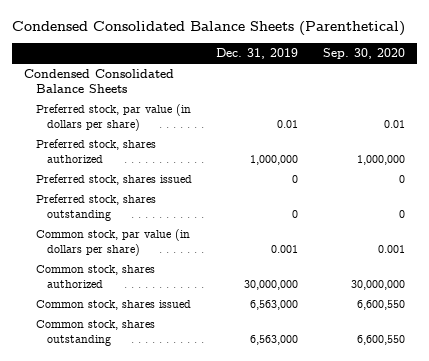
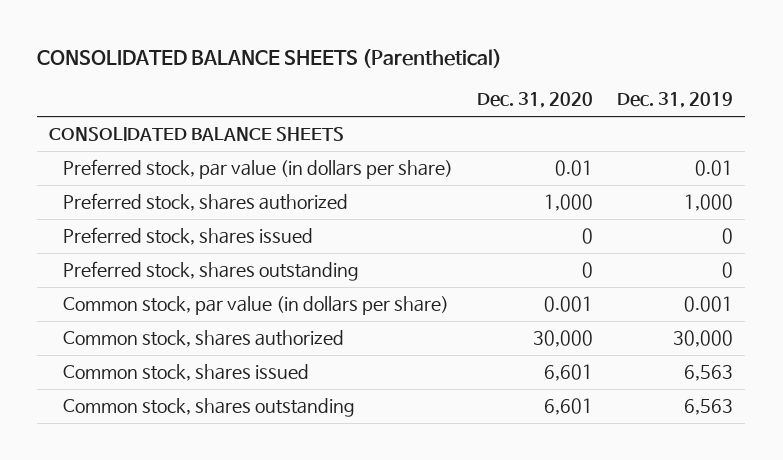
[11,20,405,36] Condensed Consolidated Balance Sheets (Parenthetical) -> [37,48,503,68] CONSOLIDATED BALANCE SHEETS (Parenthetical)
[322,48,405,60] Sep. 30, 2020 -> none
none -> [477,92,594,109] Dec. 31, 2020
[24,69,175,93] Condensed Consolidated Balance Sheets -> [49,127,345,142] CONSOLIDATED BALANCE SHEETS
[250,154,299,165] 1,000,000 -> [684,194,734,212] 1,000
[244,279,299,290] 30,000,000 -> [673,330,734,348] 30,000
[250,300,299,311] 6,563,000 -> [684,365,734,382] 6,563
[250,334,299,345] 6,563,000 -> [684,399,734,416] 6,563

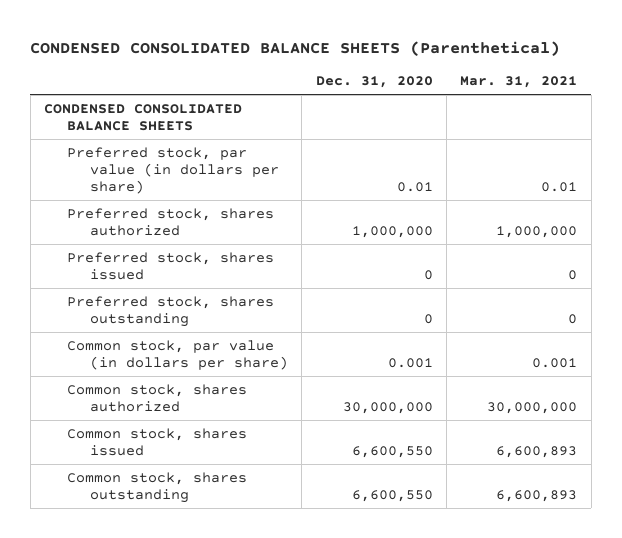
[37,48,503,68] CONSOLIDATED BALANCE SHEETS (Parenthetical) -> [30,41,561,57] CONDENSED CONSOLIDATED BALANCE SHEETS (Parenthetical)
[617,92,734,109] Dec. 31, 2019 -> none
none -> [460,76,578,89] Mar. 31, 2021
[49,127,345,142] CONSOLIDATED BALANCE SHEETS -> [44,103,243,131] CONDENSED CONSOLIDATED BALANCE SHEETS
[544,194,594,212] 1,000 -> [351,225,433,238] 1,000,000
[533,330,594,348] 30,000 -> [342,401,433,414] 30,000,000
[544,364,594,382] 6,601 -> [351,445,433,458] 6,600,550
[544,398,594,416] 6,601 -> [351,489,433,502] 6,600,550

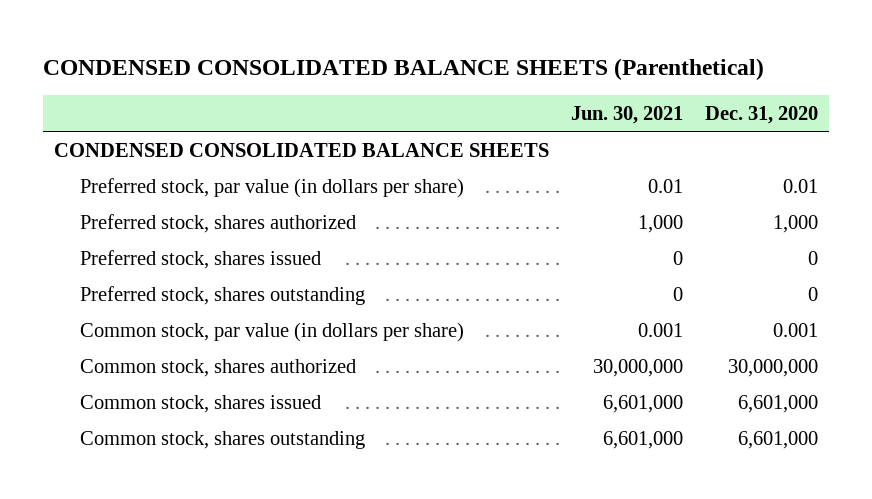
[460,76,578,89] Mar. 31, 2021 -> none
none -> [570,106,683,125] Jun. 30, 2021
[351,225,433,238] 1,000,000 -> [772,214,818,233] 1,000
[351,445,433,458] 6,600,550 -> [737,394,818,413] 6,601,000
[351,489,433,502] 6,600,550 -> [737,430,818,449] 6,601,000

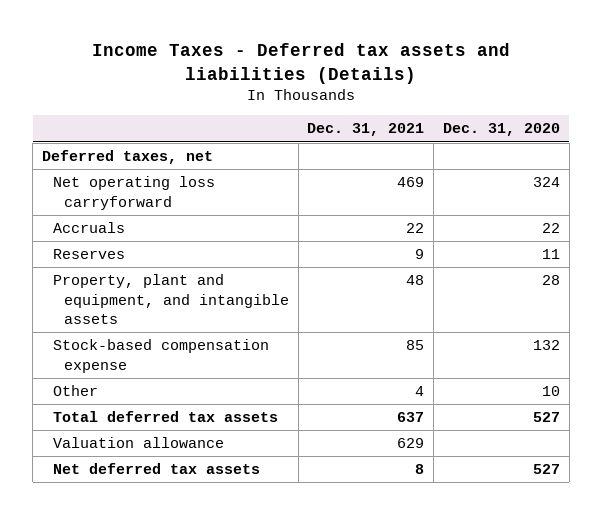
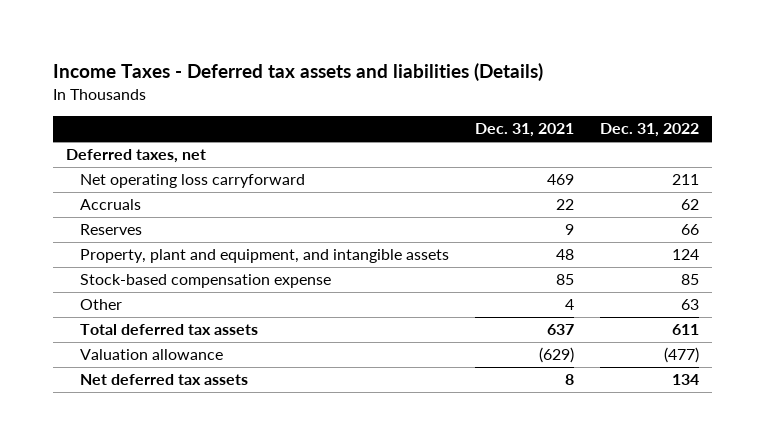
[443,123,561,137] Dec. 31, 2020 -> none
none -> [599,123,699,138] Dec. 31, 2022
[397,438,425,449] 629 -> [538,347,574,364] (629)

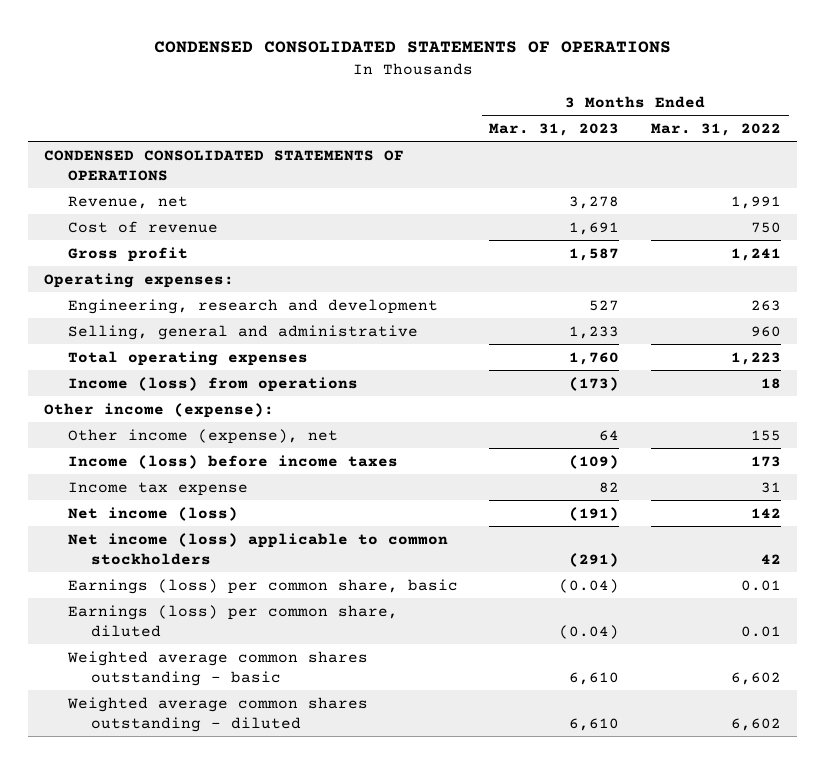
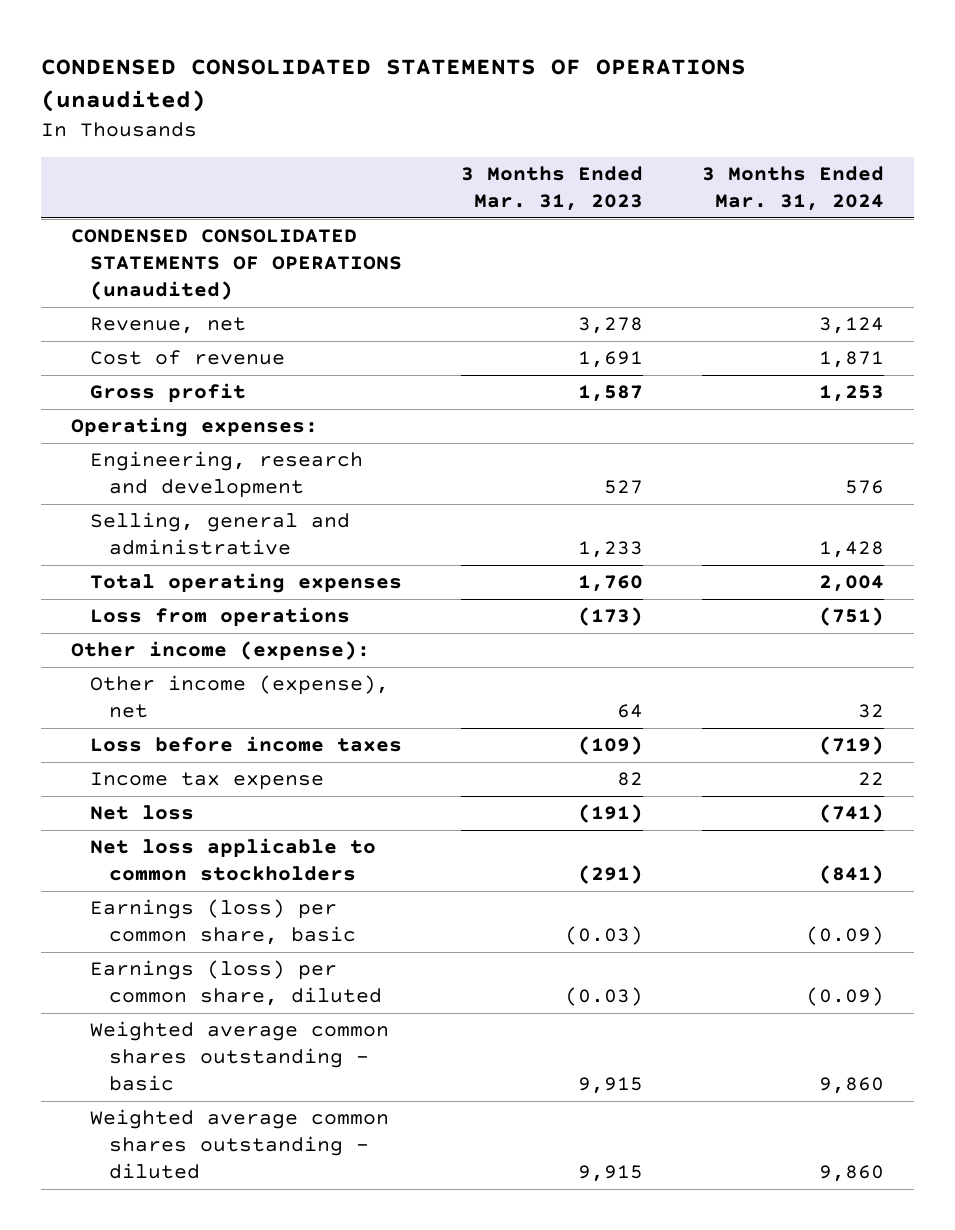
[153,41,671,54] CONDENSED CONSOLIDATED STATEMENTS OF OPERATIONS -> [41,58,747,112] CONDENSED CONSOLIDATED STATEMENTS OF OPERATIONS (unaudited)
[651,122,782,136] Mar. 31, 2022 -> none
none -> [701,166,884,211] 3 Months Ended Mar. 31, 2024
[43,149,404,182] CONDENSED CONSOLIDATED STATEMENTS OF OPERATIONS -> [70,229,402,300] CONDENSED CONSOLIDATED STATEMENTS OF OPERATIONS (unaudited)
[67,376,358,392] Income (loss) from operations -> [89,607,350,628] Loss from operations
[67,454,398,469] Income (loss) before income taxes -> [89,736,402,753] Loss before income taxes
[67,506,238,521] Net income (loss) -> [89,805,194,821] Net loss
[67,532,448,566] Net income (loss) applicable to common stockholders -> [89,838,376,882] Net loss applicable to common stockholders
[559,578,620,593] (0.04) -> [564,926,643,946] (0.03)
[559,625,620,640] (0.04) -> [564,987,643,1007] (0.03)
[569,672,620,686] 6,610 -> [577,1076,643,1094] 9,915
[569,718,620,732] 6,610 -> [577,1164,643,1182] 9,915

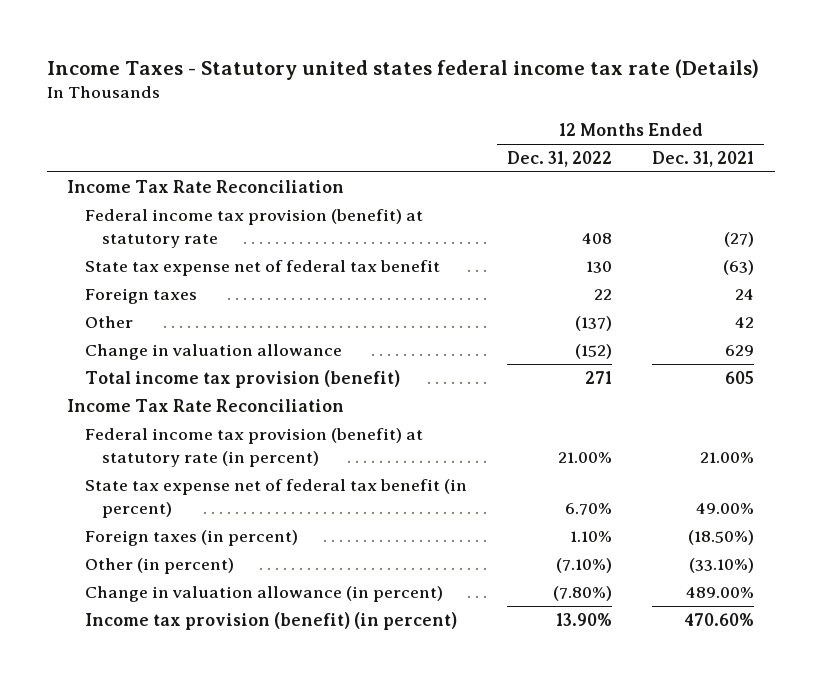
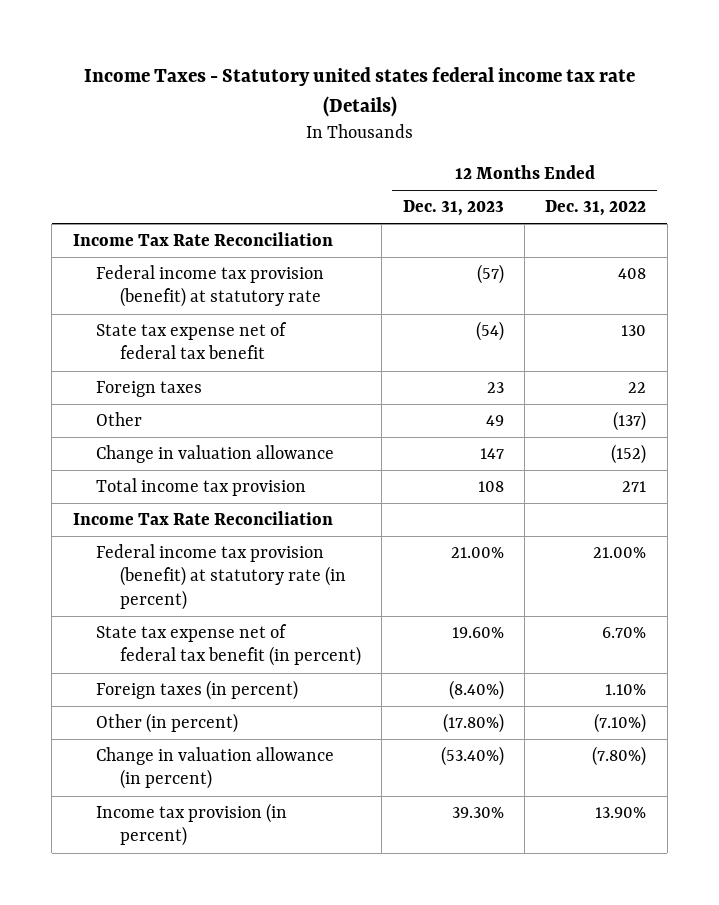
[652,151,755,168] Dec. 31, 2021 -> none
none -> [402,200,504,217] Dec. 31, 2023
[84,370,400,389] Total income tax provision (benefit) -> [96,478,307,497] Total income tax provision
[84,612,457,631] Income tax provision (benefit) (in percent) -> [96,803,288,847] Income tax provision (in percent)

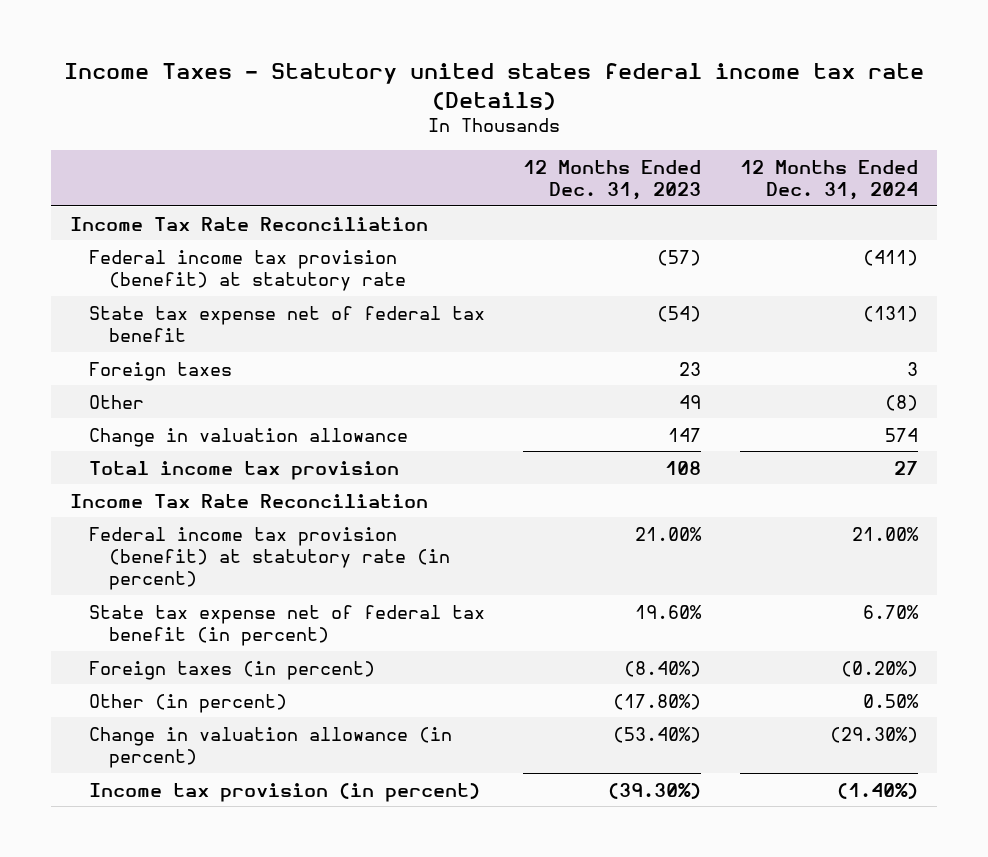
[545,200,647,217] Dec. 31, 2022 -> none
none -> [739,159,918,201] 12 Months Ended Dec. 31, 2024
[451,807,504,819] 39.30% -> [608,782,702,799] (39.30%)

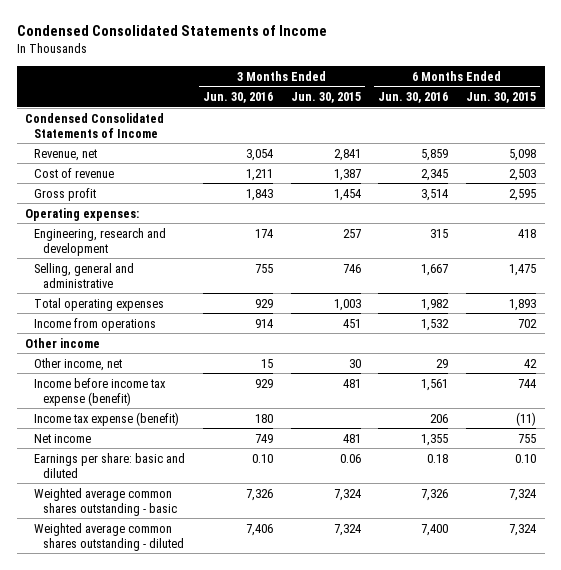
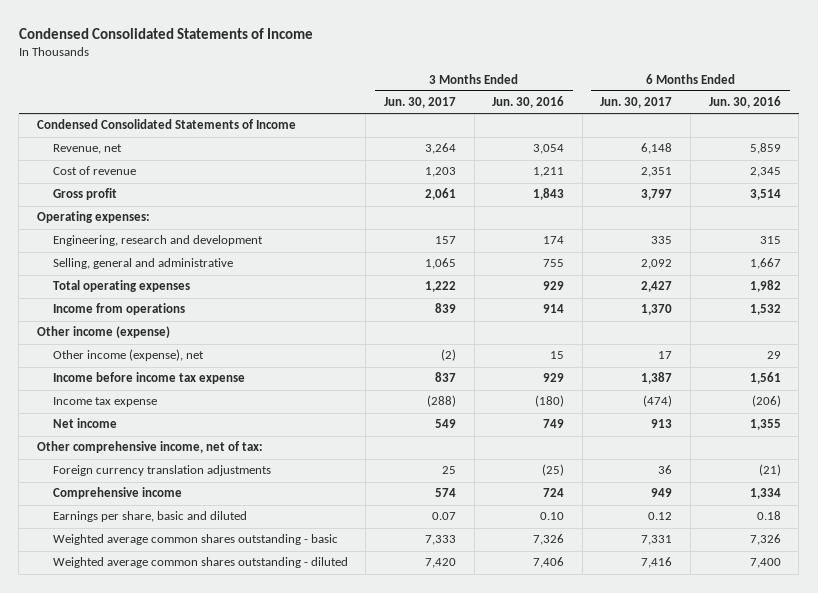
[290,92,361,104] Jun. 30, 2015 -> none
[465,92,536,104] Jun. 30, 2015 -> none
none -> [384,97,457,109] Jun. 30, 2017
none -> [600,97,673,109] Jun. 30, 2017
[25,337,101,348] Other income -> [37,326,171,339] Other income (expense)
[34,357,123,371] Other income, net -> [52,349,204,362] Other income (expense), net
[34,377,167,406] Income before income tax expense (benefit) -> [52,372,245,385] Income before income tax expense
[34,411,180,426] Income tax expense (benefit) -> [52,397,157,408] Income tax expense
[254,413,273,423] 180 -> [535,395,565,408] (180)
[430,413,449,423] 206 -> [751,395,781,408] (206)
none -> [37,441,264,454] Other comprehensive income, net of tax:
none -> [52,465,271,477] Foreign currency translation adjustments
none -> [52,487,182,500] Comprehensive income
[34,452,186,478] Earnings per share: basic and diluted -> [52,511,247,523] Earnings per share, basic and diluted

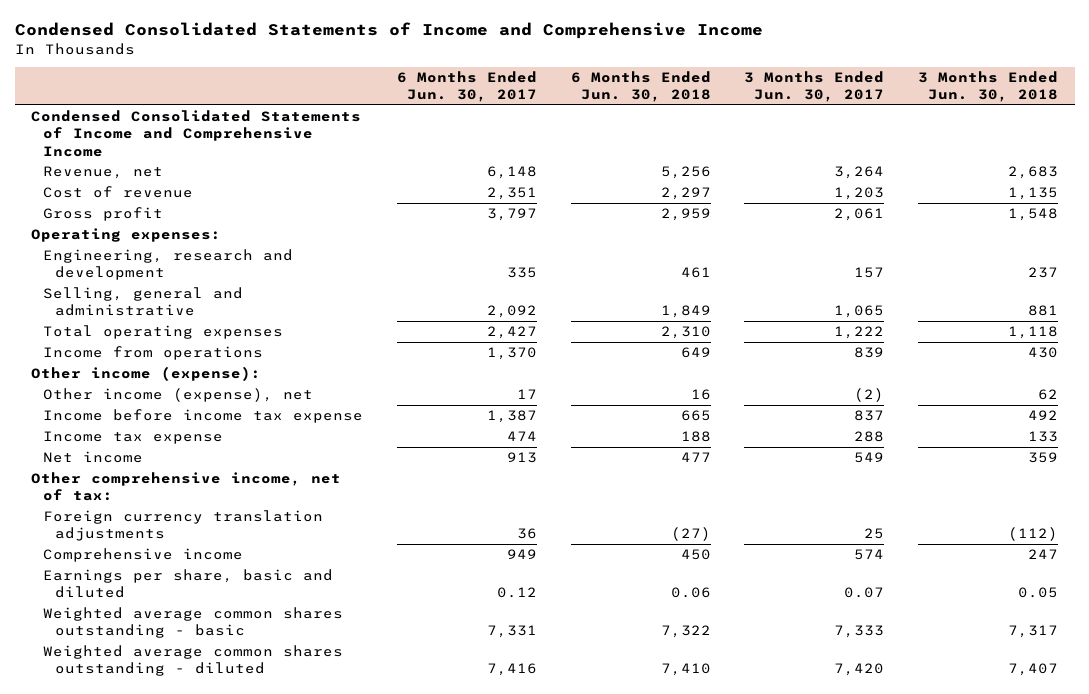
[18,27,313,39] Condensed Consolidated Statements of Income -> [14,22,763,40] Condensed Consolidated Statements of Income and Comprehensive Income
[492,96,565,109] Jun. 30, 2016 -> none
[708,96,781,109] Jun. 30, 2016 -> none
none -> [570,70,711,103] 6 Months Ended Jun. 30, 2018
none -> [917,70,1058,103] 3 Months Ended Jun. 30, 2018
[37,119,297,130] Condensed Consolidated Statements of Income -> [31,110,362,157] Condensed Consolidated Statements of Income and Comprehensive Income
[37,326,171,339] Other income (expense) -> [31,366,262,382] Other income (expense):
[427,395,457,408] (288) -> [854,431,885,443] 288
[643,395,673,408] (474) -> [507,431,538,442] 474

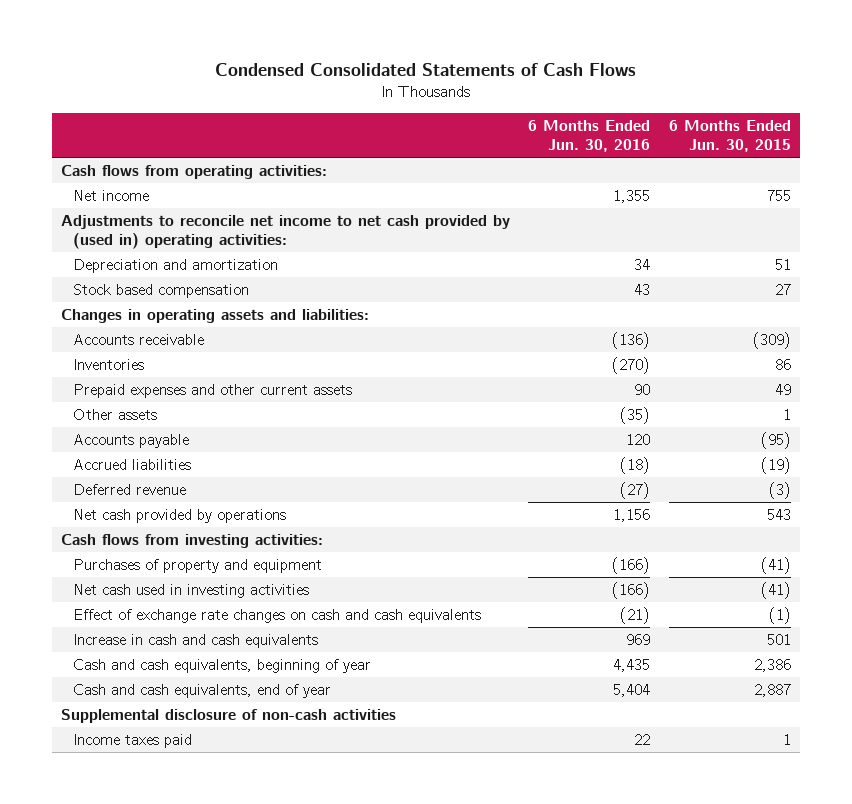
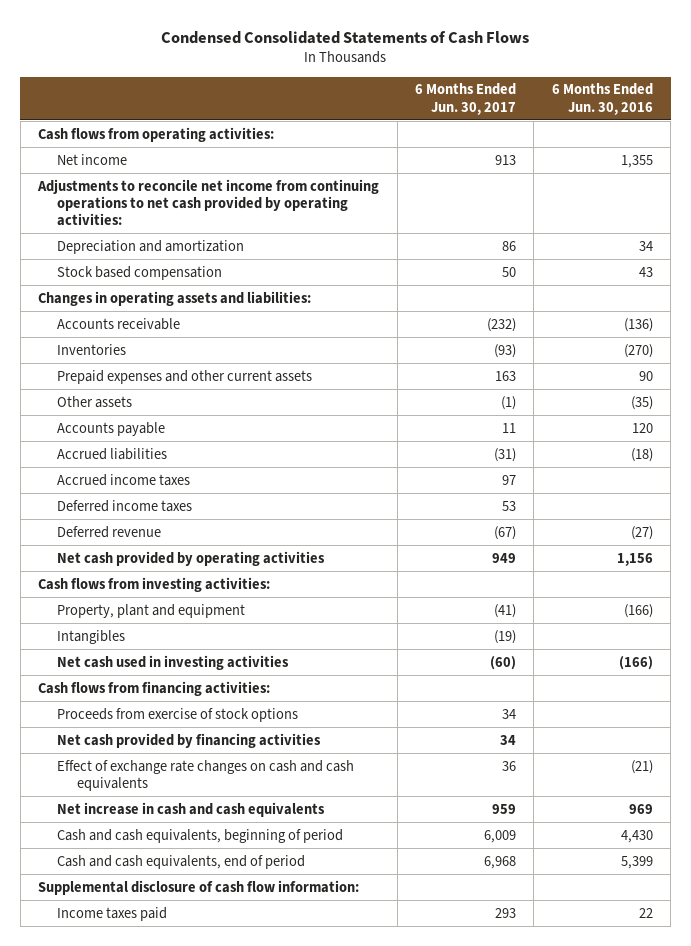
[668,119,791,153] 6 Months Ended Jun. 30, 2015 -> none
none -> [414,83,516,115] 6 Months Ended Jun. 30, 2017
[60,214,510,250] Adjustments to reconcile net income to net cash provided by (used in) operating activities: -> [37,178,380,227] Adjustments to reconcile net income from continuing operations to net cash provided by operating activities:
none -> [57,473,191,486] Accrued income taxes
none -> [57,499,193,512] Deferred income taxes
[73,508,287,523] Net cash provided by operations -> [57,550,326,566] Net cash provided by operating activities
[73,558,323,573] Purchases of property and equipment -> [57,603,246,618] Property, plant and equipment
none -> [57,629,126,644] Intangibles
none -> [38,680,271,696] Cash flows from financing activities:
none -> [57,707,299,722] Proceeds from exercise of stock options
none -> [57,732,322,748] Net cash provided by financing activities
[73,633,319,648] Increase in cash and cash equivalents -> [57,801,326,817] Net increase in cash and cash equivalents
[73,658,372,673] Cash and cash equivalents, beginning of year -> [57,828,344,843] Cash and cash equivalents, beginning of period
[613,658,651,672] 4,435 -> [620,829,653,843] 4,430
[73,683,332,698] Cash and cash equivalents, end of year -> [57,854,306,869] Cash and cash equivalents, end of period
[613,683,651,697] 5,404 -> [620,855,653,869] 5,399
[60,708,396,723] Supplemental disclosure of non-cash activities -> [38,879,360,895] Supplemental disclosure of cash flow information:

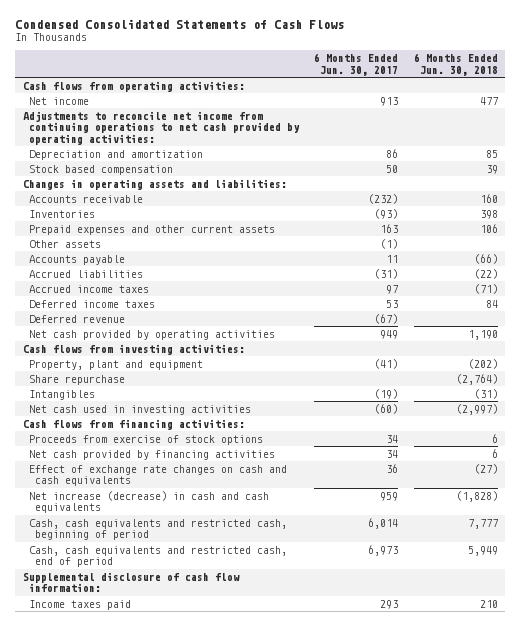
[551,83,653,115] 6 Months Ended Jun. 30, 2016 -> none
none -> [413,53,498,76] 6 Months Ended Jun. 30, 2018
none -> [29,374,126,385] Share repurchase
[57,801,326,817] Net increase in cash and cash equivalents -> [29,490,270,514] Net increase (decrease) in cash and cash equivalents
[57,828,344,843] Cash and cash equivalents, beginning of period -> [29,518,288,541] Cash, cash equivalents and restricted cash, beginning of period
[483,829,516,843] 6,009 -> [368,517,399,529] 6,014
[57,854,306,869] Cash and cash equivalents, end of period -> [29,545,288,568] Cash, cash equivalents and restricted cash, end of period
[483,855,516,869] 6,968 -> [368,544,399,556] 6,973

